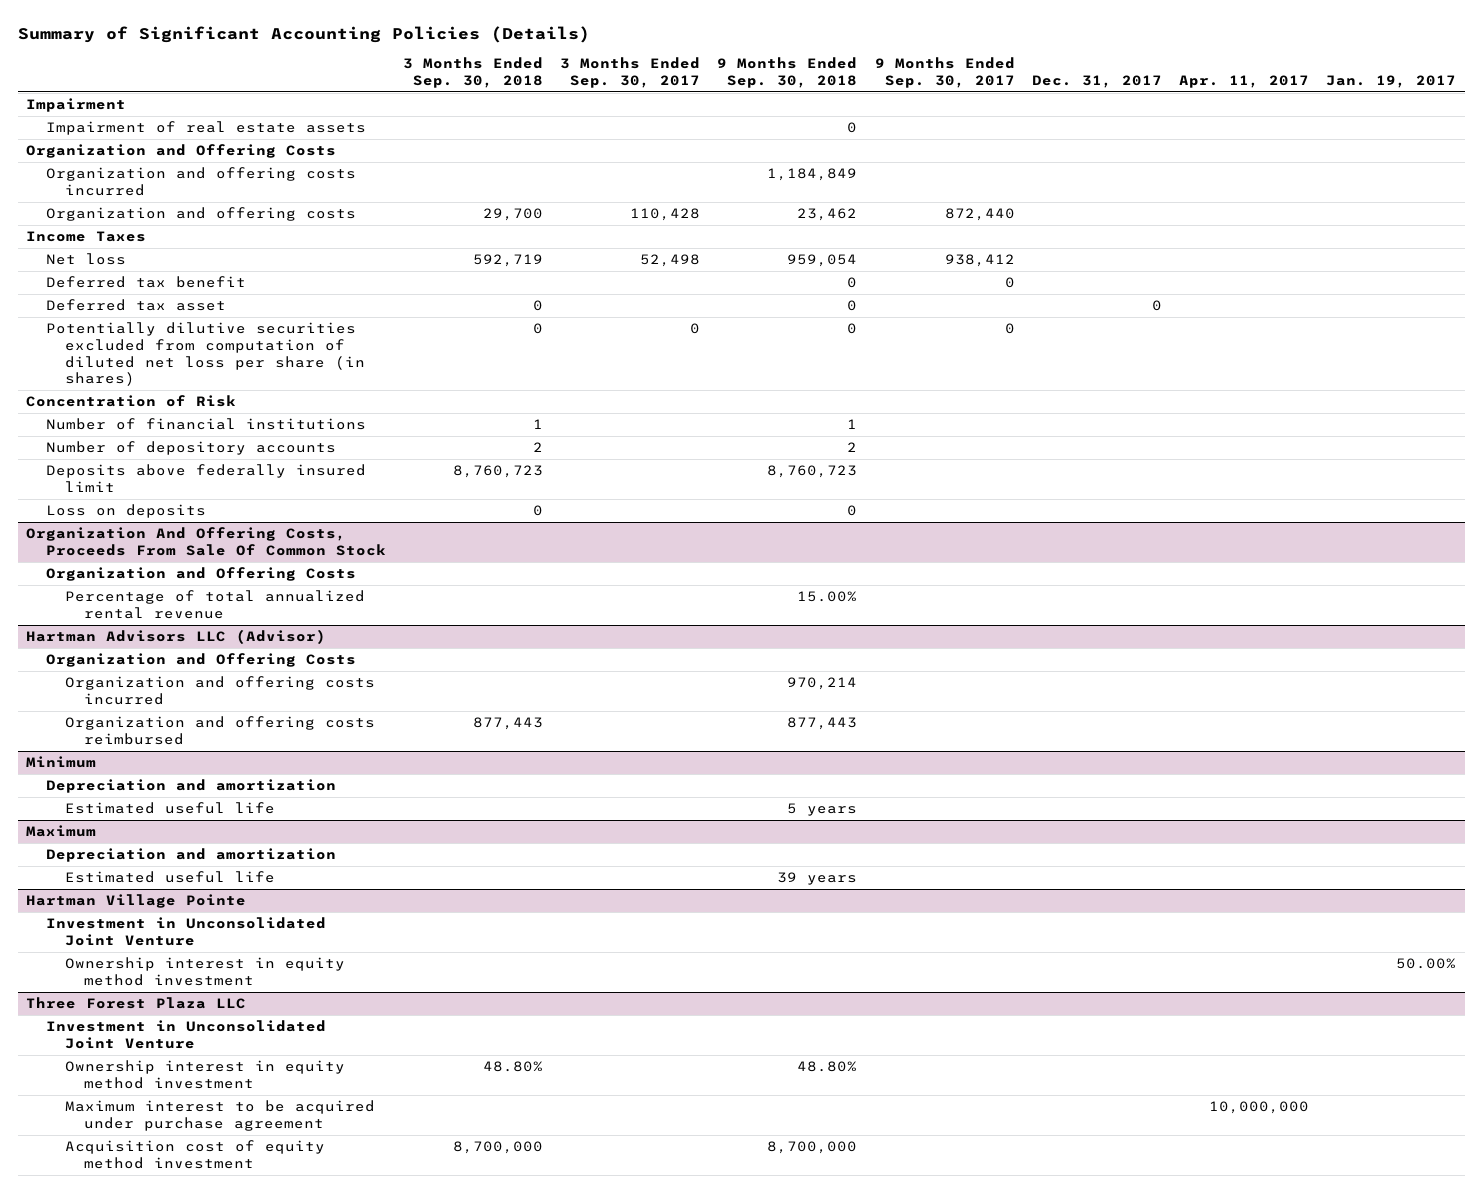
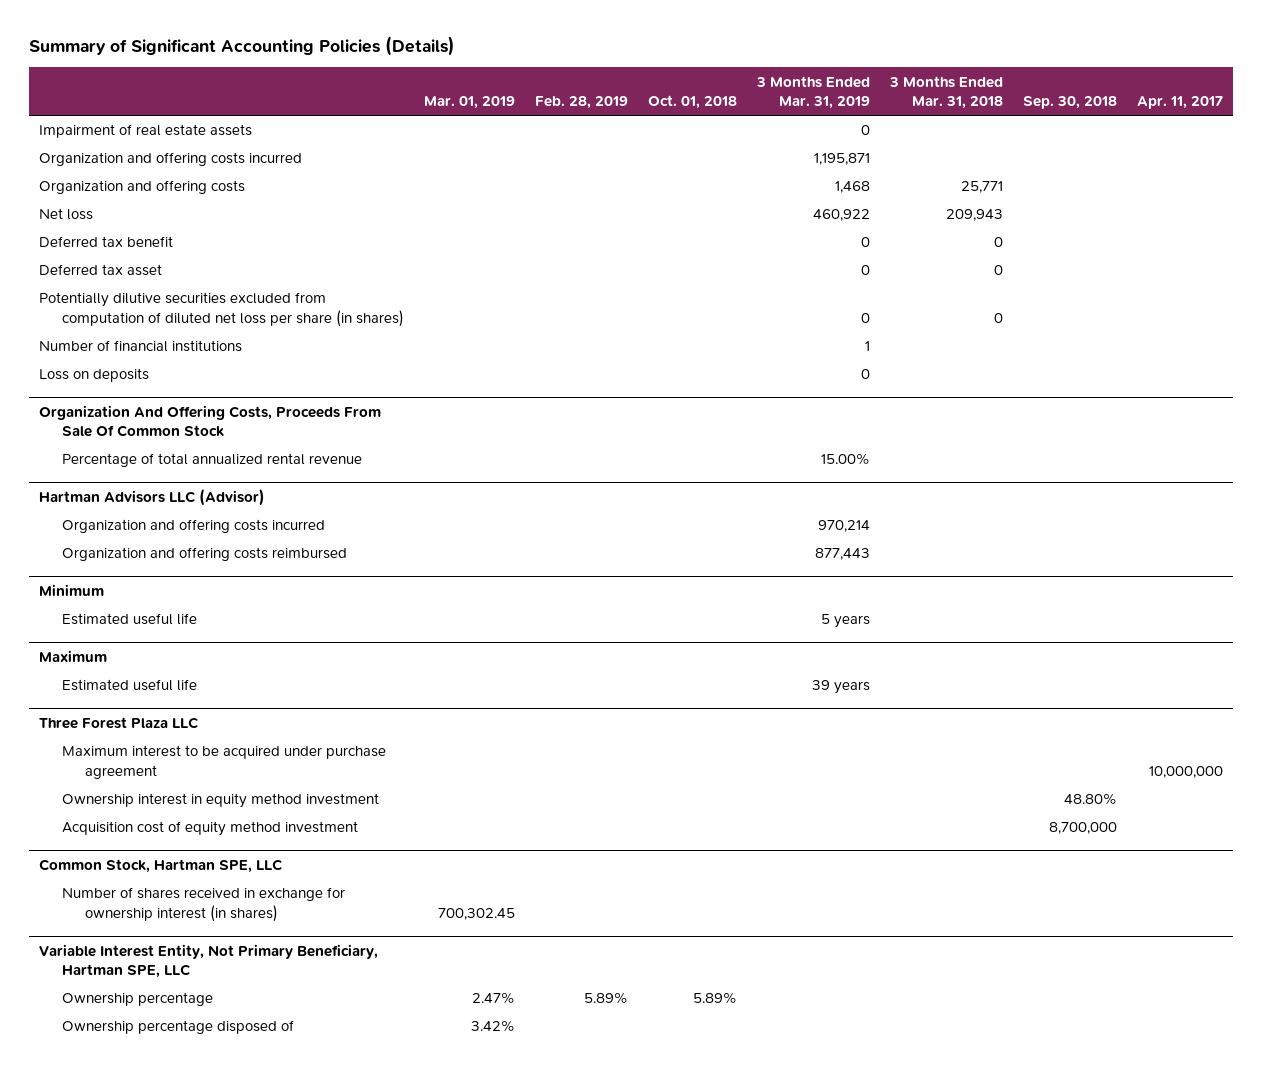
[402,57,543,89] 3 Months Ended Sep. 30, 2018 -> none
[560,57,701,89] 3 Months Ended Sep. 30, 2017 -> none
[717,57,858,89] 9 Months Ended Sep. 30, 2018 -> none
[874,57,1015,89] 9 Months Ended Sep. 30, 2017 -> none
[1031,75,1162,89] Dec. 31, 2017 -> none
[1326,75,1457,89] Jan. 19, 2017 -> none
none -> [423,96,515,110] Mar. 01, 2019
none -> [534,96,628,110] Feb. 28, 2019
none -> [647,95,737,110] Oct. 01, 2018
none -> [755,75,870,110] 3 Months Ended Mar. 31, 2019
none -> [888,75,1003,110] 3 Months Ended Mar. 31, 2018
none -> [1023,96,1118,110] Sep. 30, 2018
[26,98,127,113] Impairment -> none
[26,144,337,159] Organization and Offering Costs -> none
[26,231,147,243] Income Taxes -> none
[26,395,237,408] Concentration of Risk -> none
[45,441,336,456] Number of depository accounts -> none
[45,464,366,492] Deposits above federally insured limit -> none
[45,567,356,582] Organization and Offering Costs -> none
[45,653,356,668] Organization and Offering Costs -> none
[45,779,336,794] Depreciation and amortization -> none
[45,848,336,863] Depreciation and amortization -> none
[26,894,247,909] Hartman Village Pointe -> none
[45,917,326,946] Investment in Unconsolidated Joint Venture -> none
[65,957,346,986] Ownership interest in equity method investment -> none
[45,1020,326,1049] Investment in Unconsolidated Joint Venture -> none
[65,1060,346,1089] Ownership interest in equity method investment -> [61,793,379,809] Ownership interest in equity method investment
none -> [38,858,283,873] Common Stock, Hartman SPE, LLC
none -> [61,887,345,922] Number of shares received in exchange for ownership interest (in shares)
none -> [38,943,378,979] Variable Interest Entity, Not Primary Beneficiary, Hartman SPE, LLC
none -> [61,992,213,1007] Ownership percentage
none -> [61,1020,294,1035] Ownership percentage disposed of

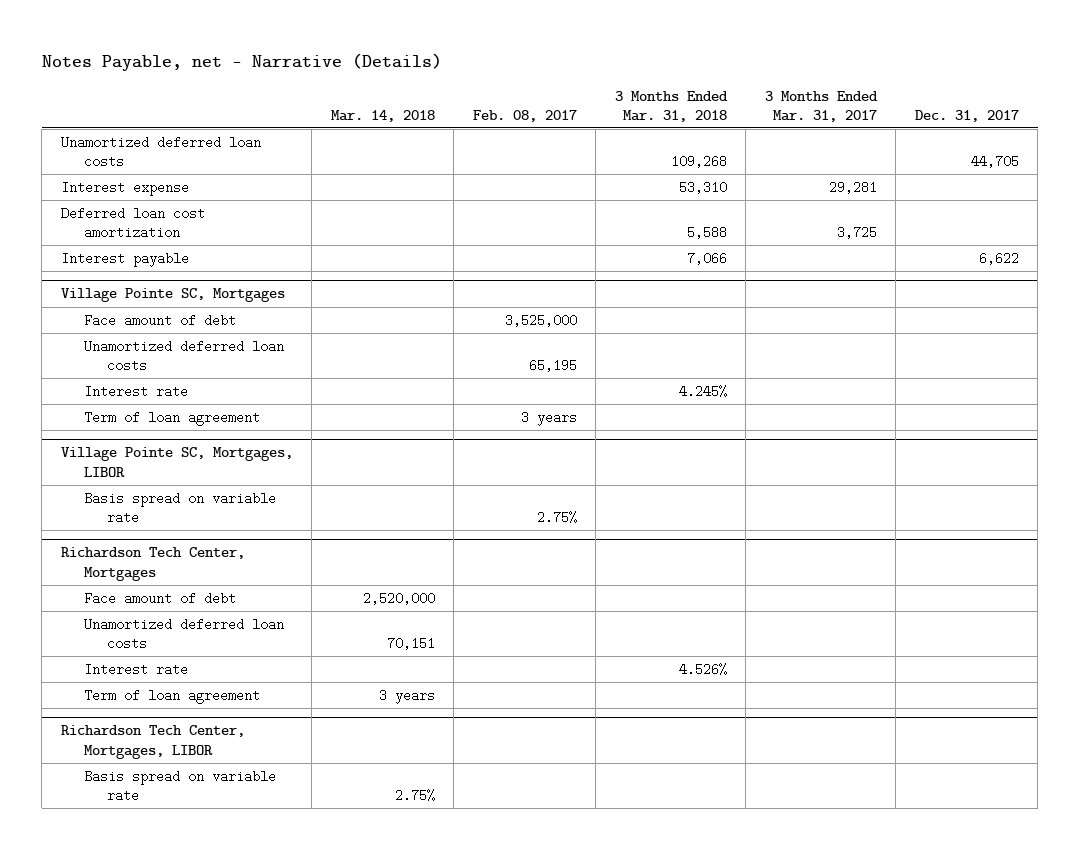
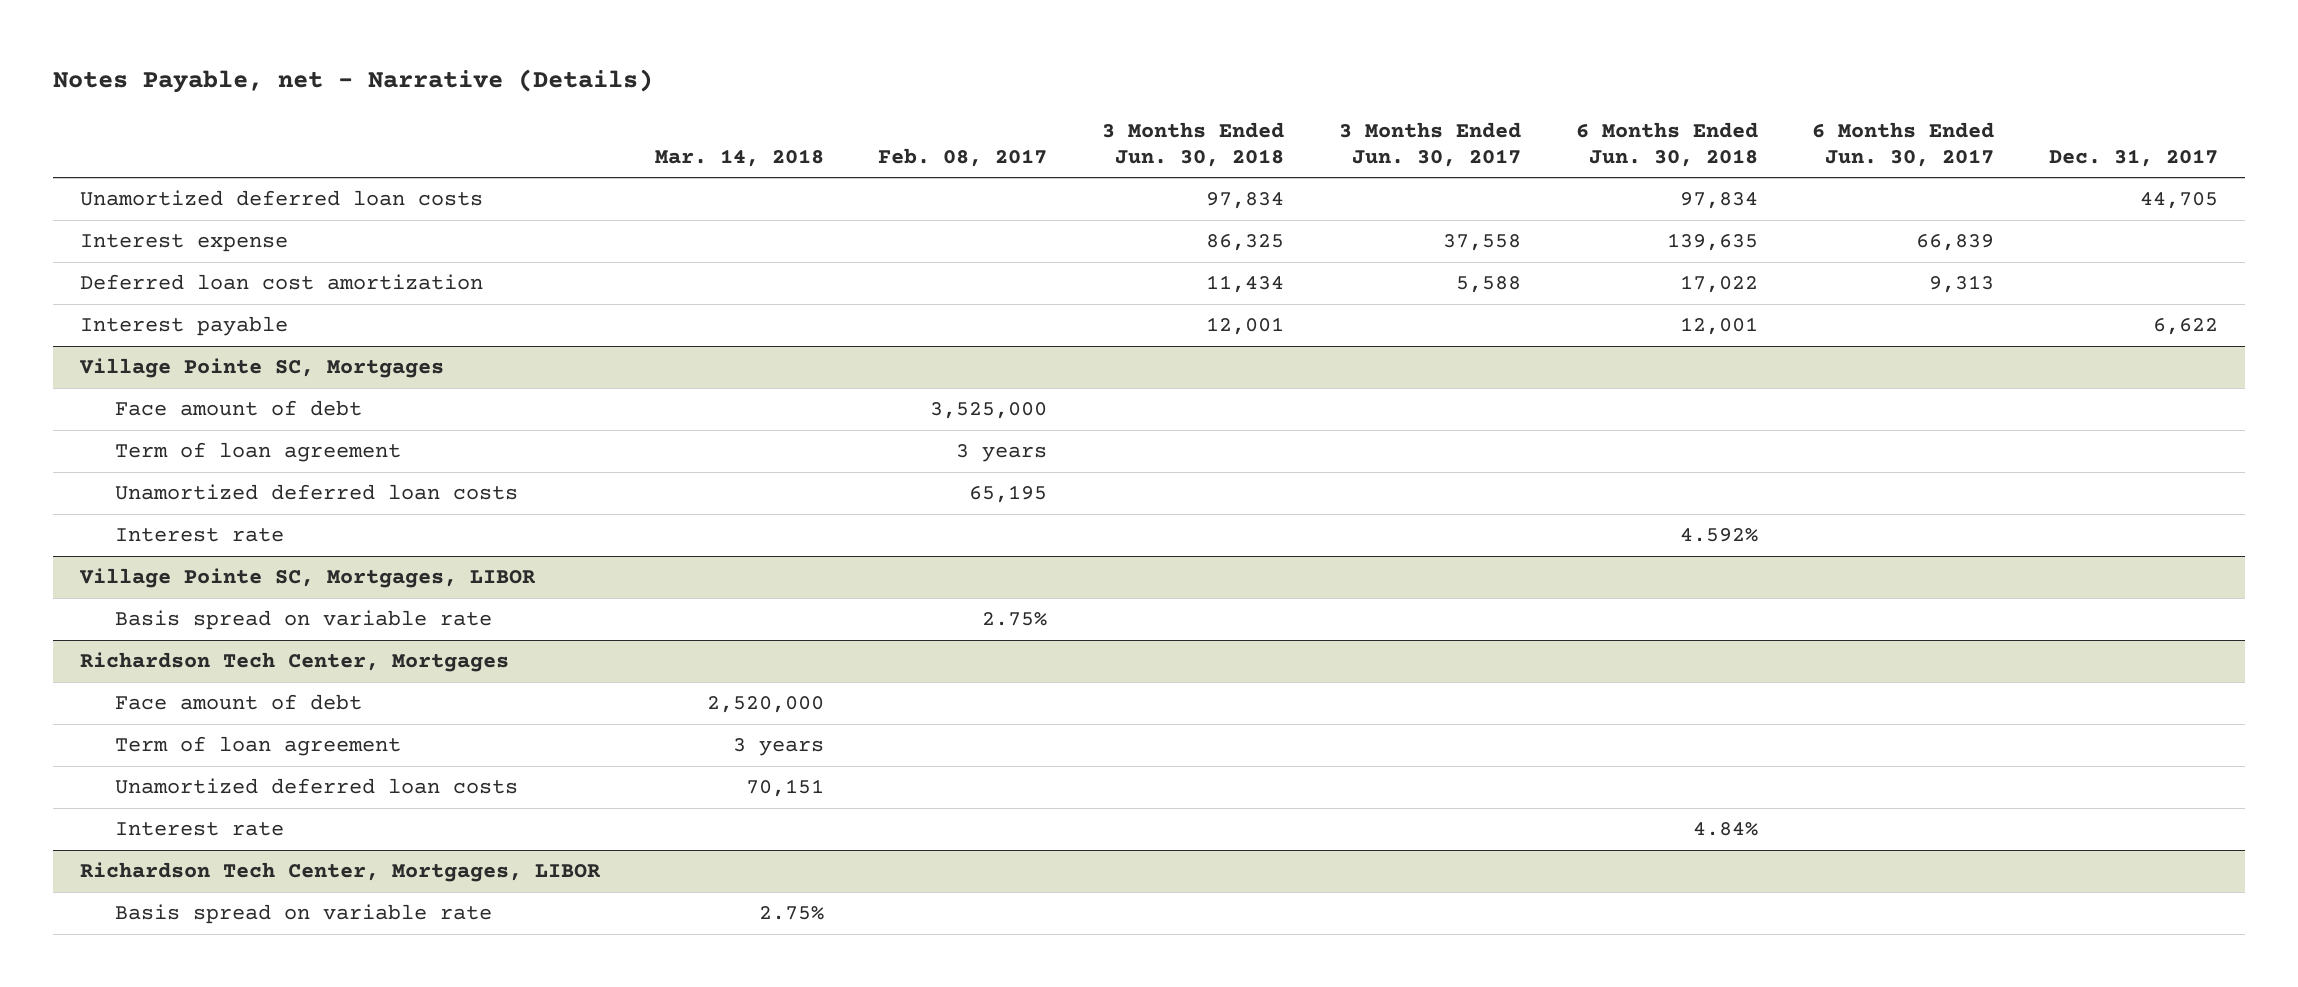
[614,90,728,122] 3 Months Ended Mar. 31, 2018 -> none
[764,90,878,122] 3 Months Ended Mar. 31, 2017 -> none
none -> [1102,121,1285,167] 3 Months Ended Jun. 30, 2018
none -> [1338,121,1521,167] 3 Months Ended Jun. 30, 2017
none -> [1575,121,1758,167] 6 Months Ended Jun. 30, 2018
none -> [1812,121,1995,167] 6 Months Ended Jun. 30, 2017
[84,410,261,426] Term of loan agreement -> [114,442,401,463] Term of loan agreement
[84,688,261,704] Term of loan agreement -> [114,736,401,757] Term of loan agreement

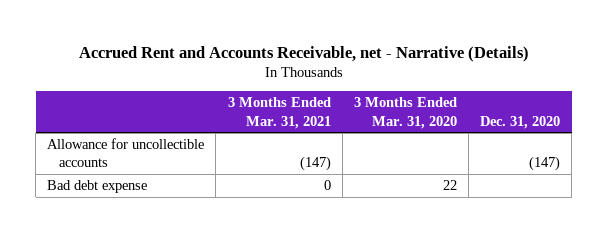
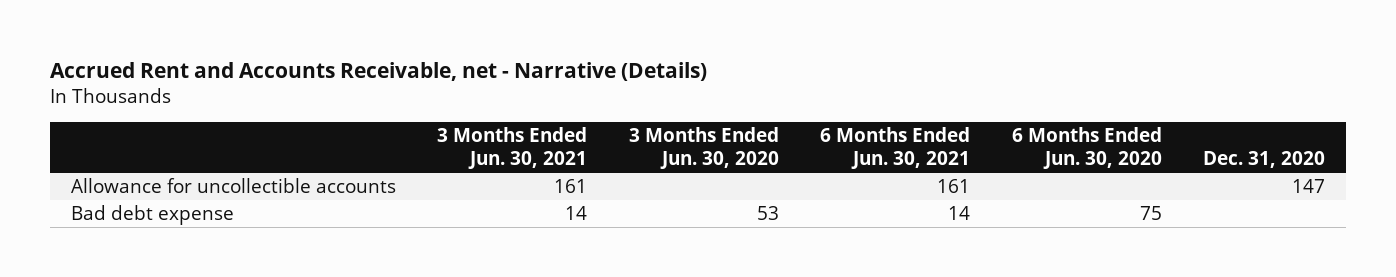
[227,97,331,129] 3 Months Ended Mar. 31, 2021 -> none
[353,97,457,129] 3 Months Ended Mar. 31, 2020 -> none
none -> [437,127,588,169] 3 Months Ended Jun. 30, 2021
none -> [628,127,779,169] 3 Months Ended Jun. 30, 2020
none -> [820,127,971,169] 6 Months Ended Jun. 30, 2021
none -> [1011,127,1162,169] 6 Months Ended Jun. 30, 2020
[529,156,561,172] (147) -> [1292,179,1326,194] 147

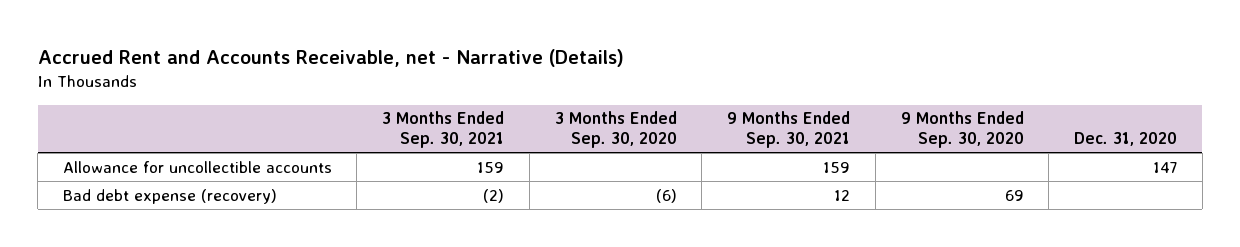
[437,127,588,169] 3 Months Ended Jun. 30, 2021 -> none
[628,127,779,169] 3 Months Ended Jun. 30, 2020 -> none
[820,127,971,169] 6 Months Ended Jun. 30, 2021 -> none
[1011,127,1162,169] 6 Months Ended Jun. 30, 2020 -> none
none -> [382,111,505,149] 3 Months Ended Sep. 30, 2021
none -> [554,111,677,149] 3 Months Ended Sep. 30, 2020
none -> [727,111,851,149] 9 Months Ended Sep. 30, 2021
none -> [900,111,1024,149] 9 Months Ended Sep. 30, 2020
[70,205,234,226] Bad debt expense -> [62,188,277,204] Bad debt expense (recovery)

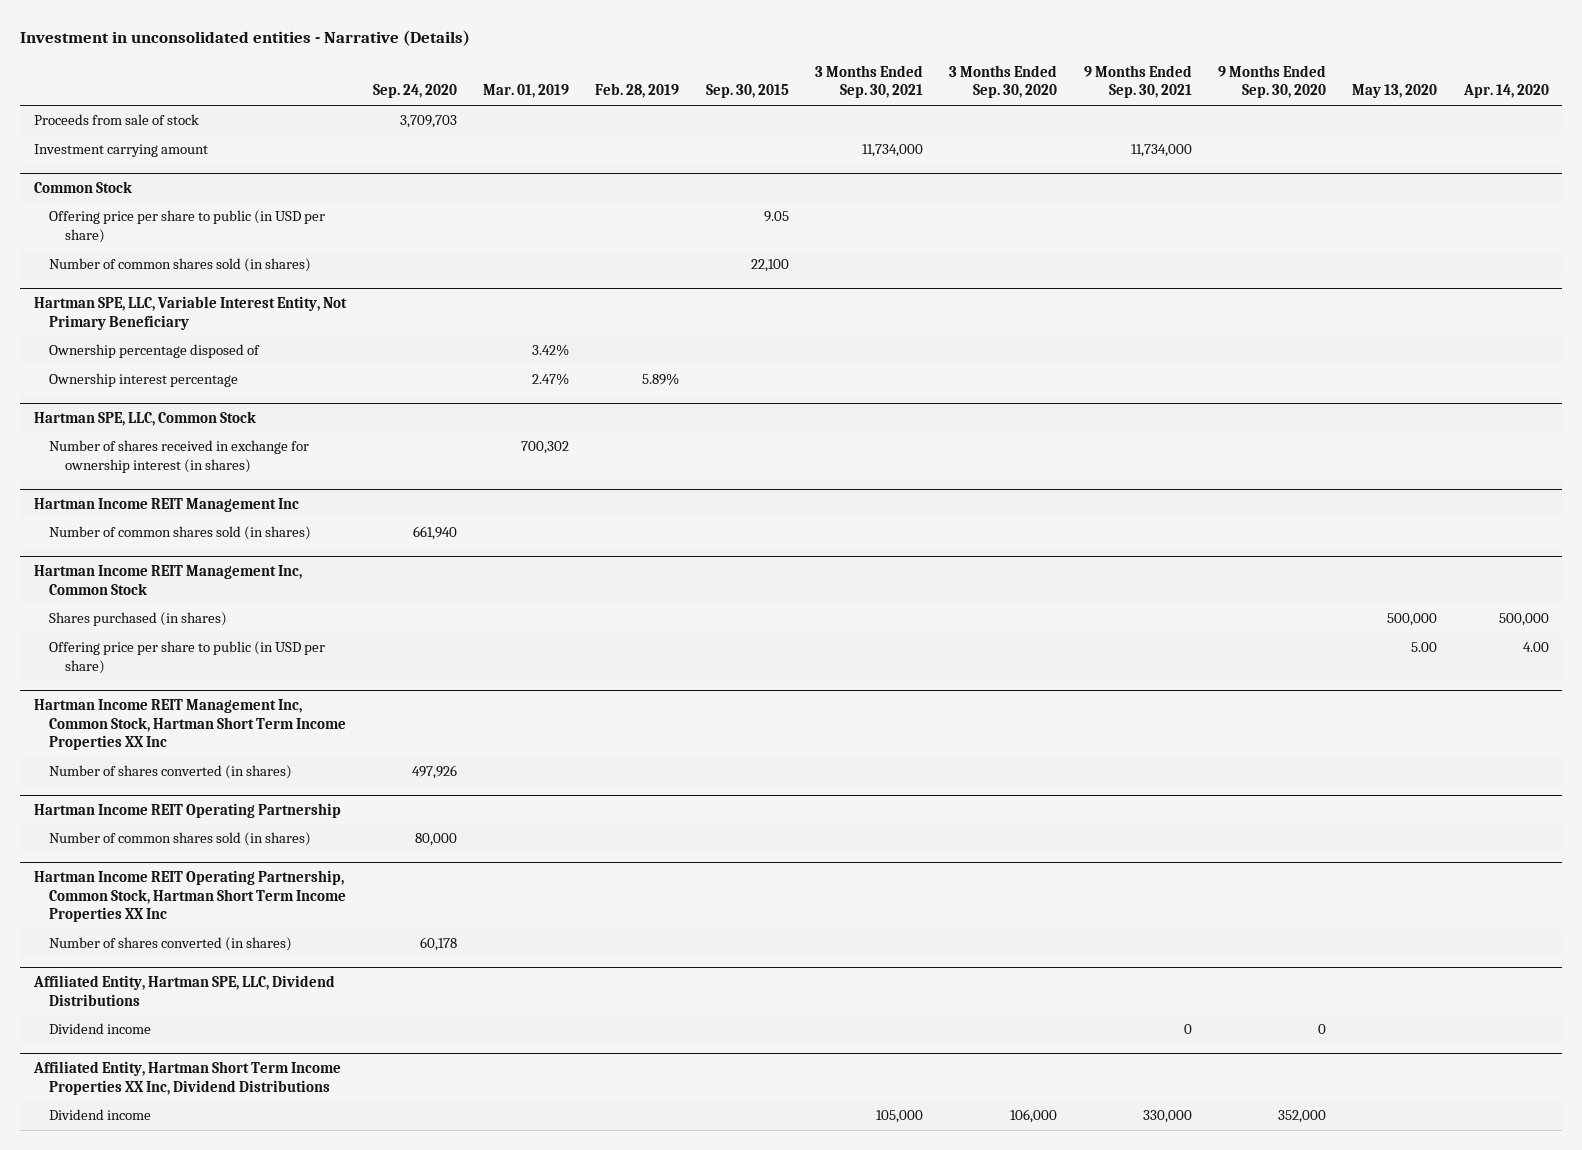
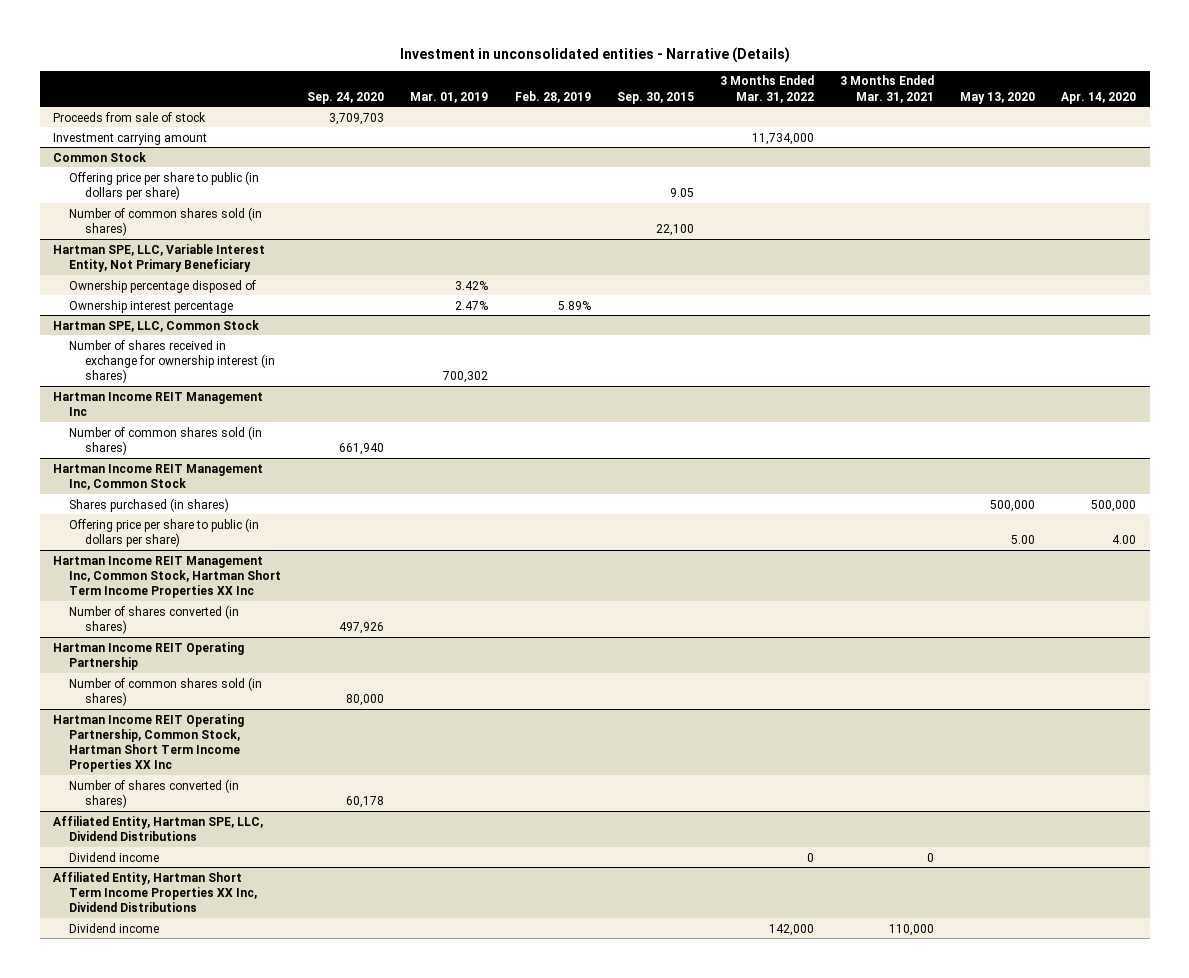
[814,64,923,99] 3 Months Ended Sep. 30, 2021 -> none
[949,64,1058,99] 3 Months Ended Sep. 30, 2020 -> none
[1083,64,1192,99] 9 Months Ended Sep. 30, 2021 -> none
[1217,64,1326,99] 9 Months Ended Sep. 30, 2020 -> none
none -> [719,75,814,103] 3 Months Ended Mar. 31, 2022
none -> [840,75,935,103] 3 Months Ended Mar. 31, 2021
[49,210,326,244] Offering price per share to public (in USD per share) -> [68,170,259,200] Offering price per share to public (in dollars per share)
[49,641,326,675] Offering price per share to public (in USD per share) -> [68,517,259,547] Offering price per share to public (in dollars per share)

